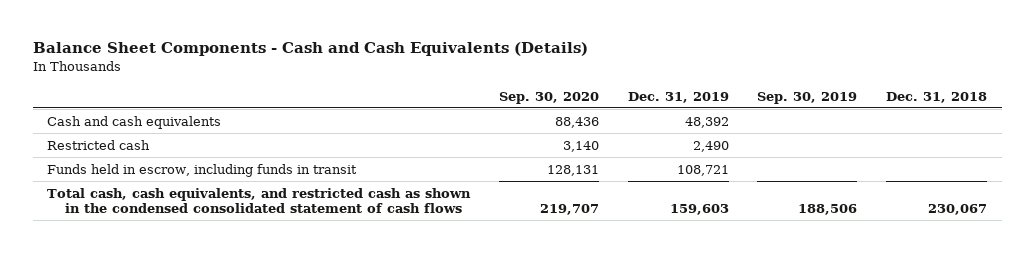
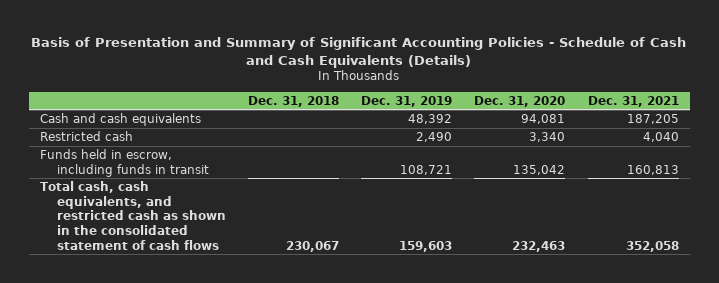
[32,41,588,56] Balance Sheet Components - Cash and Cash Equivalents (Details) -> [31,36,687,68] Basis of Presentation and Summary of Significant Accounting Policies - Schedule of Cash and Cash Equivalents (Details)
[498,91,599,104] Sep. 30, 2020 -> none
[757,91,858,104] Sep. 30, 2019 -> none
none -> [474,95,566,107] Dec. 31, 2020
none -> [587,95,679,107] Dec. 31, 2021
[46,187,471,213] Total cash, cash equivalents, and restricted cash as shown in the condensed consolidated statement of cash flows -> [40,180,226,250] Total cash, cash equivalents, and restricted cash as shown in the consolidated statement of cash flows

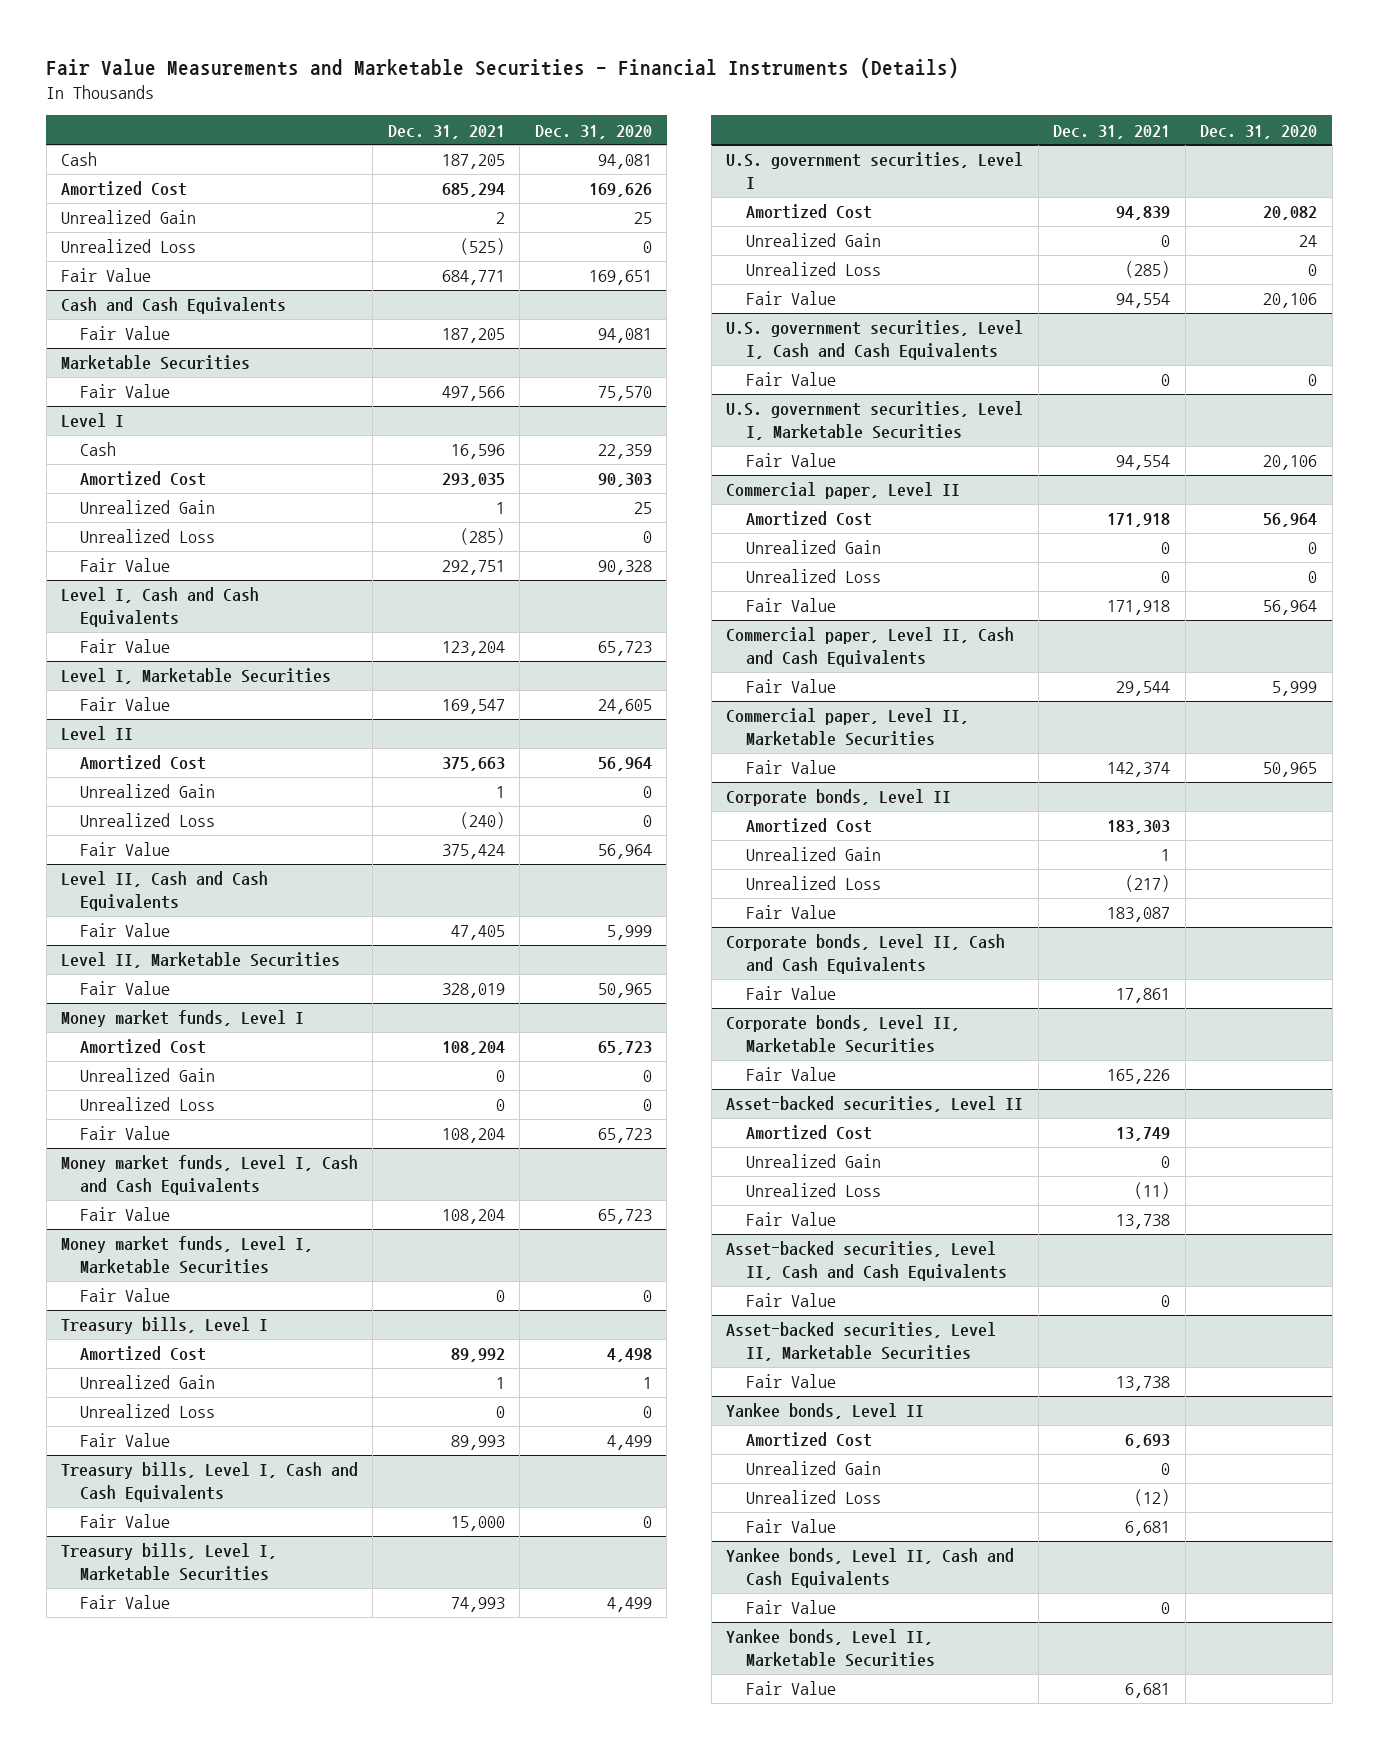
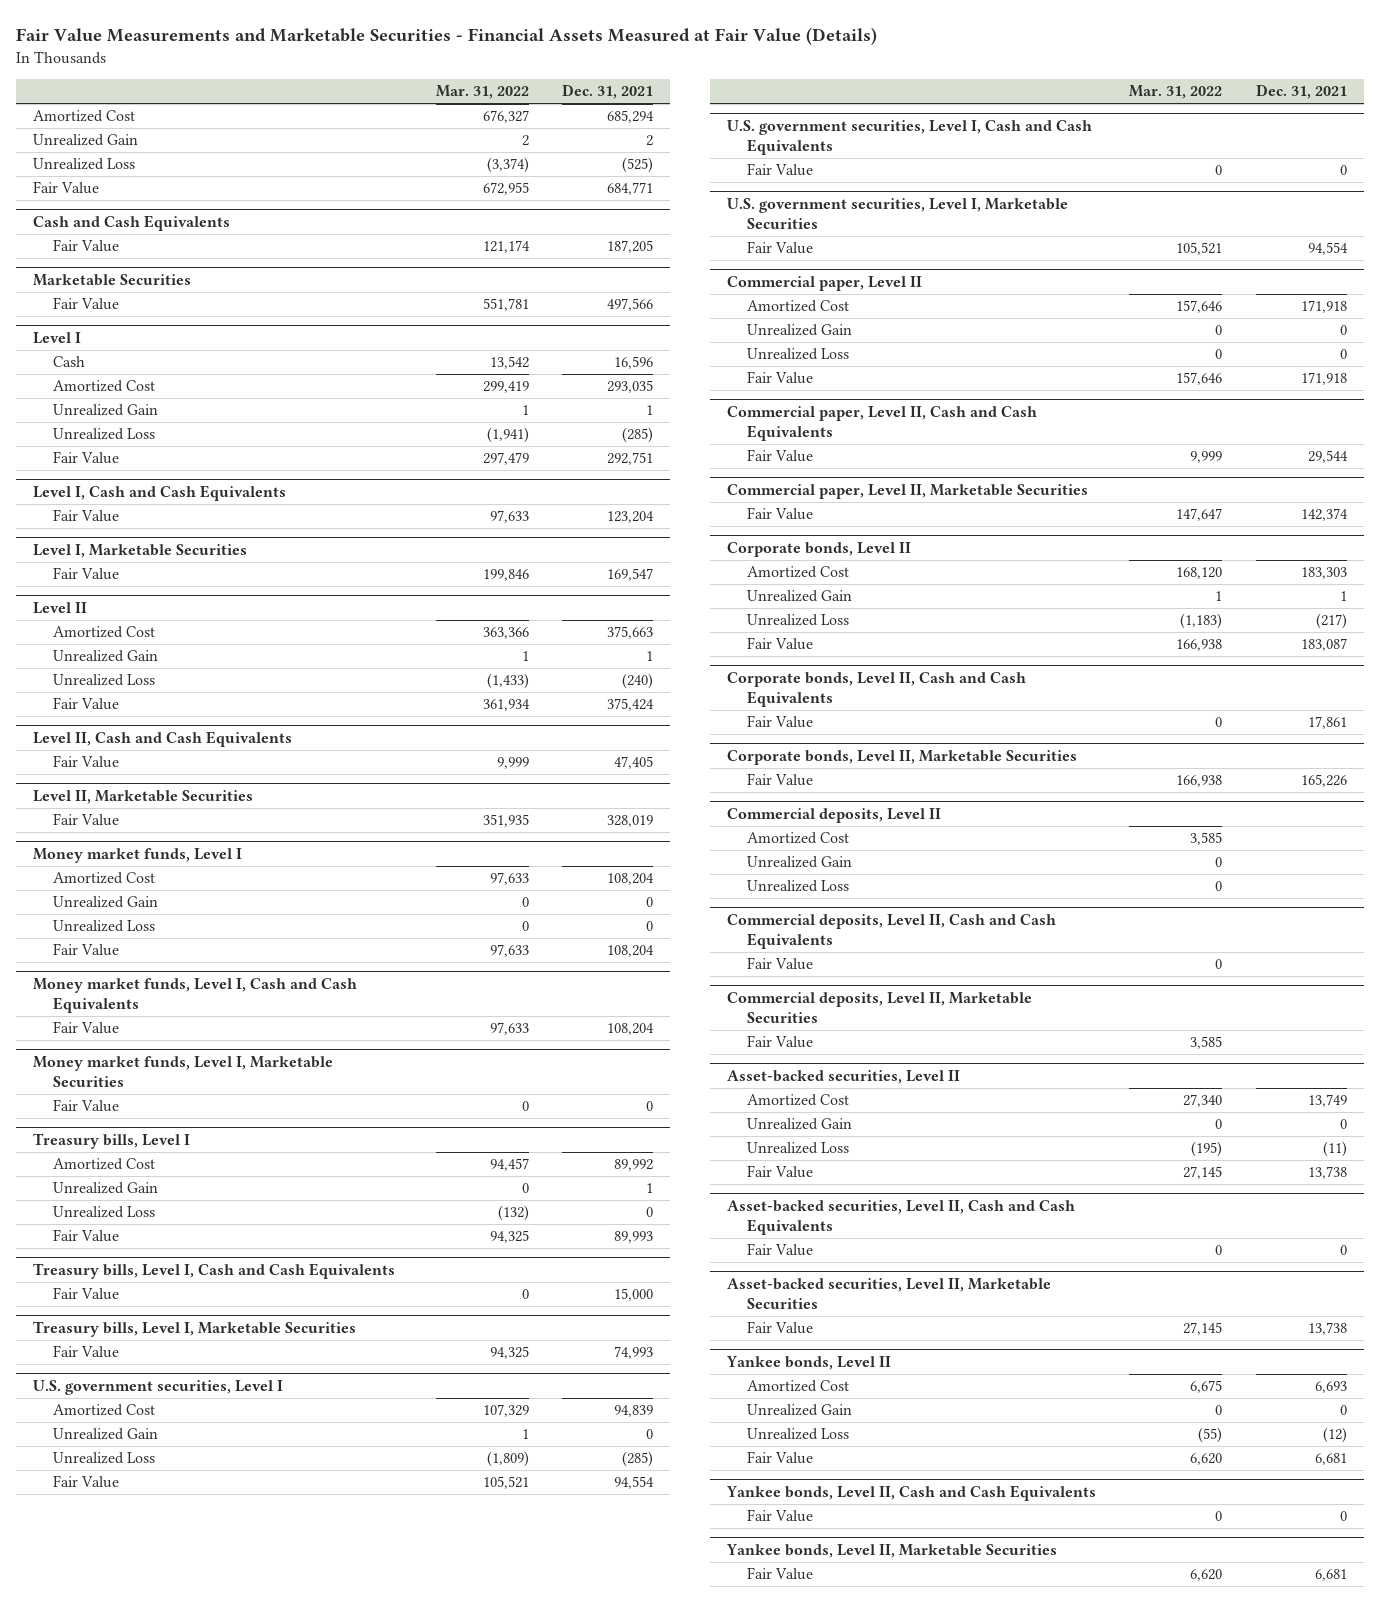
[46,57,960,78] Fair Value Measurements and Marketable Securities - Financial Instruments (Details) -> [16,27,878,46] Fair Value Measurements and Marketable Securities - Financial Assets Measured at Fair Value (Details)
[534,124,652,139] Dec. 31, 2020 -> none
none -> [435,85,529,100] Mar. 31, 2022
[60,152,97,167] Cash -> none
none -> [726,808,941,824] Commercial deposits, Level II
none -> [747,832,850,845] Amortized Cost
none -> [747,856,853,869] Unrealized Gain
none -> [747,880,850,893] Unrealized Loss
none -> [726,914,1056,950] Commercial deposits, Level II, Cash and Cash Equivalents
none -> [747,957,814,971] Fair Value
none -> [726,992,1032,1024] Commercial deposits, Level II, Marketable Securities
none -> [747,1035,814,1049] Fair Value

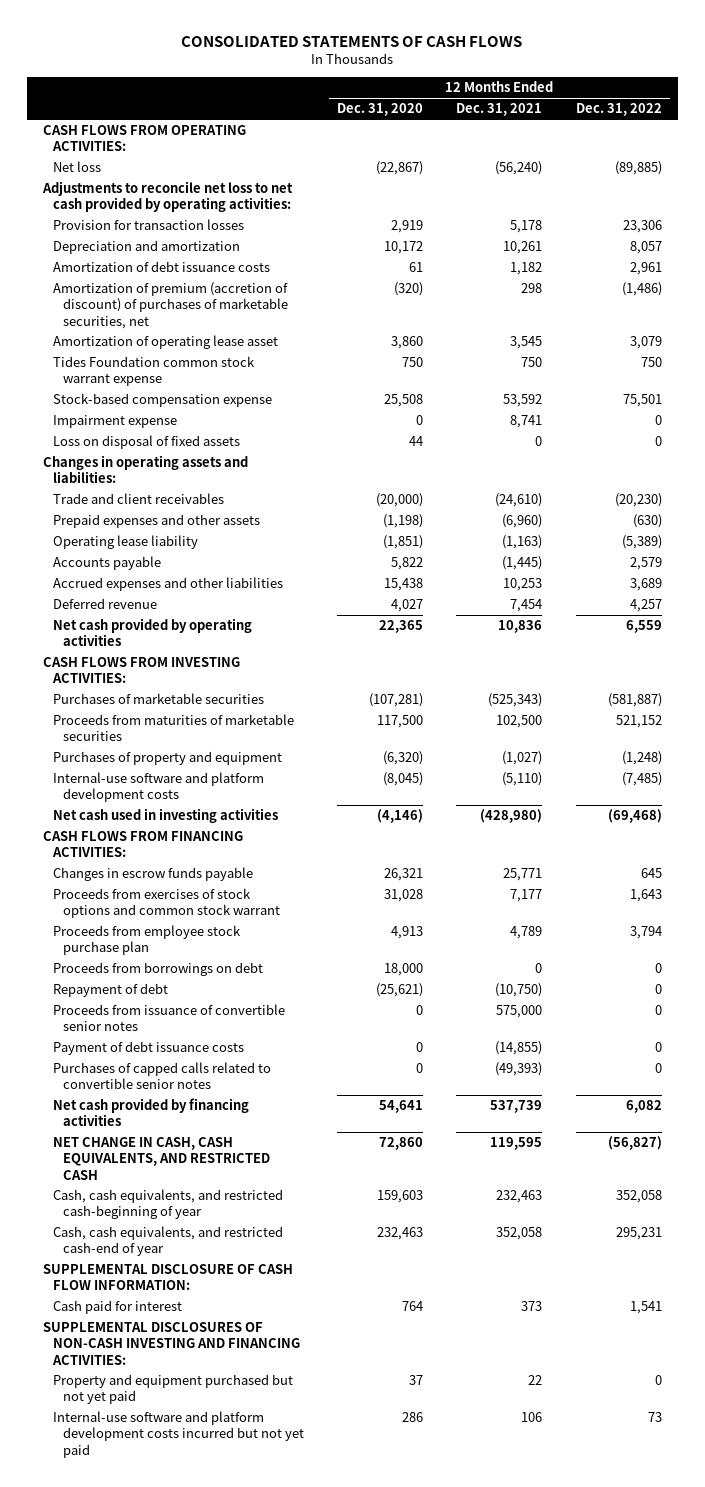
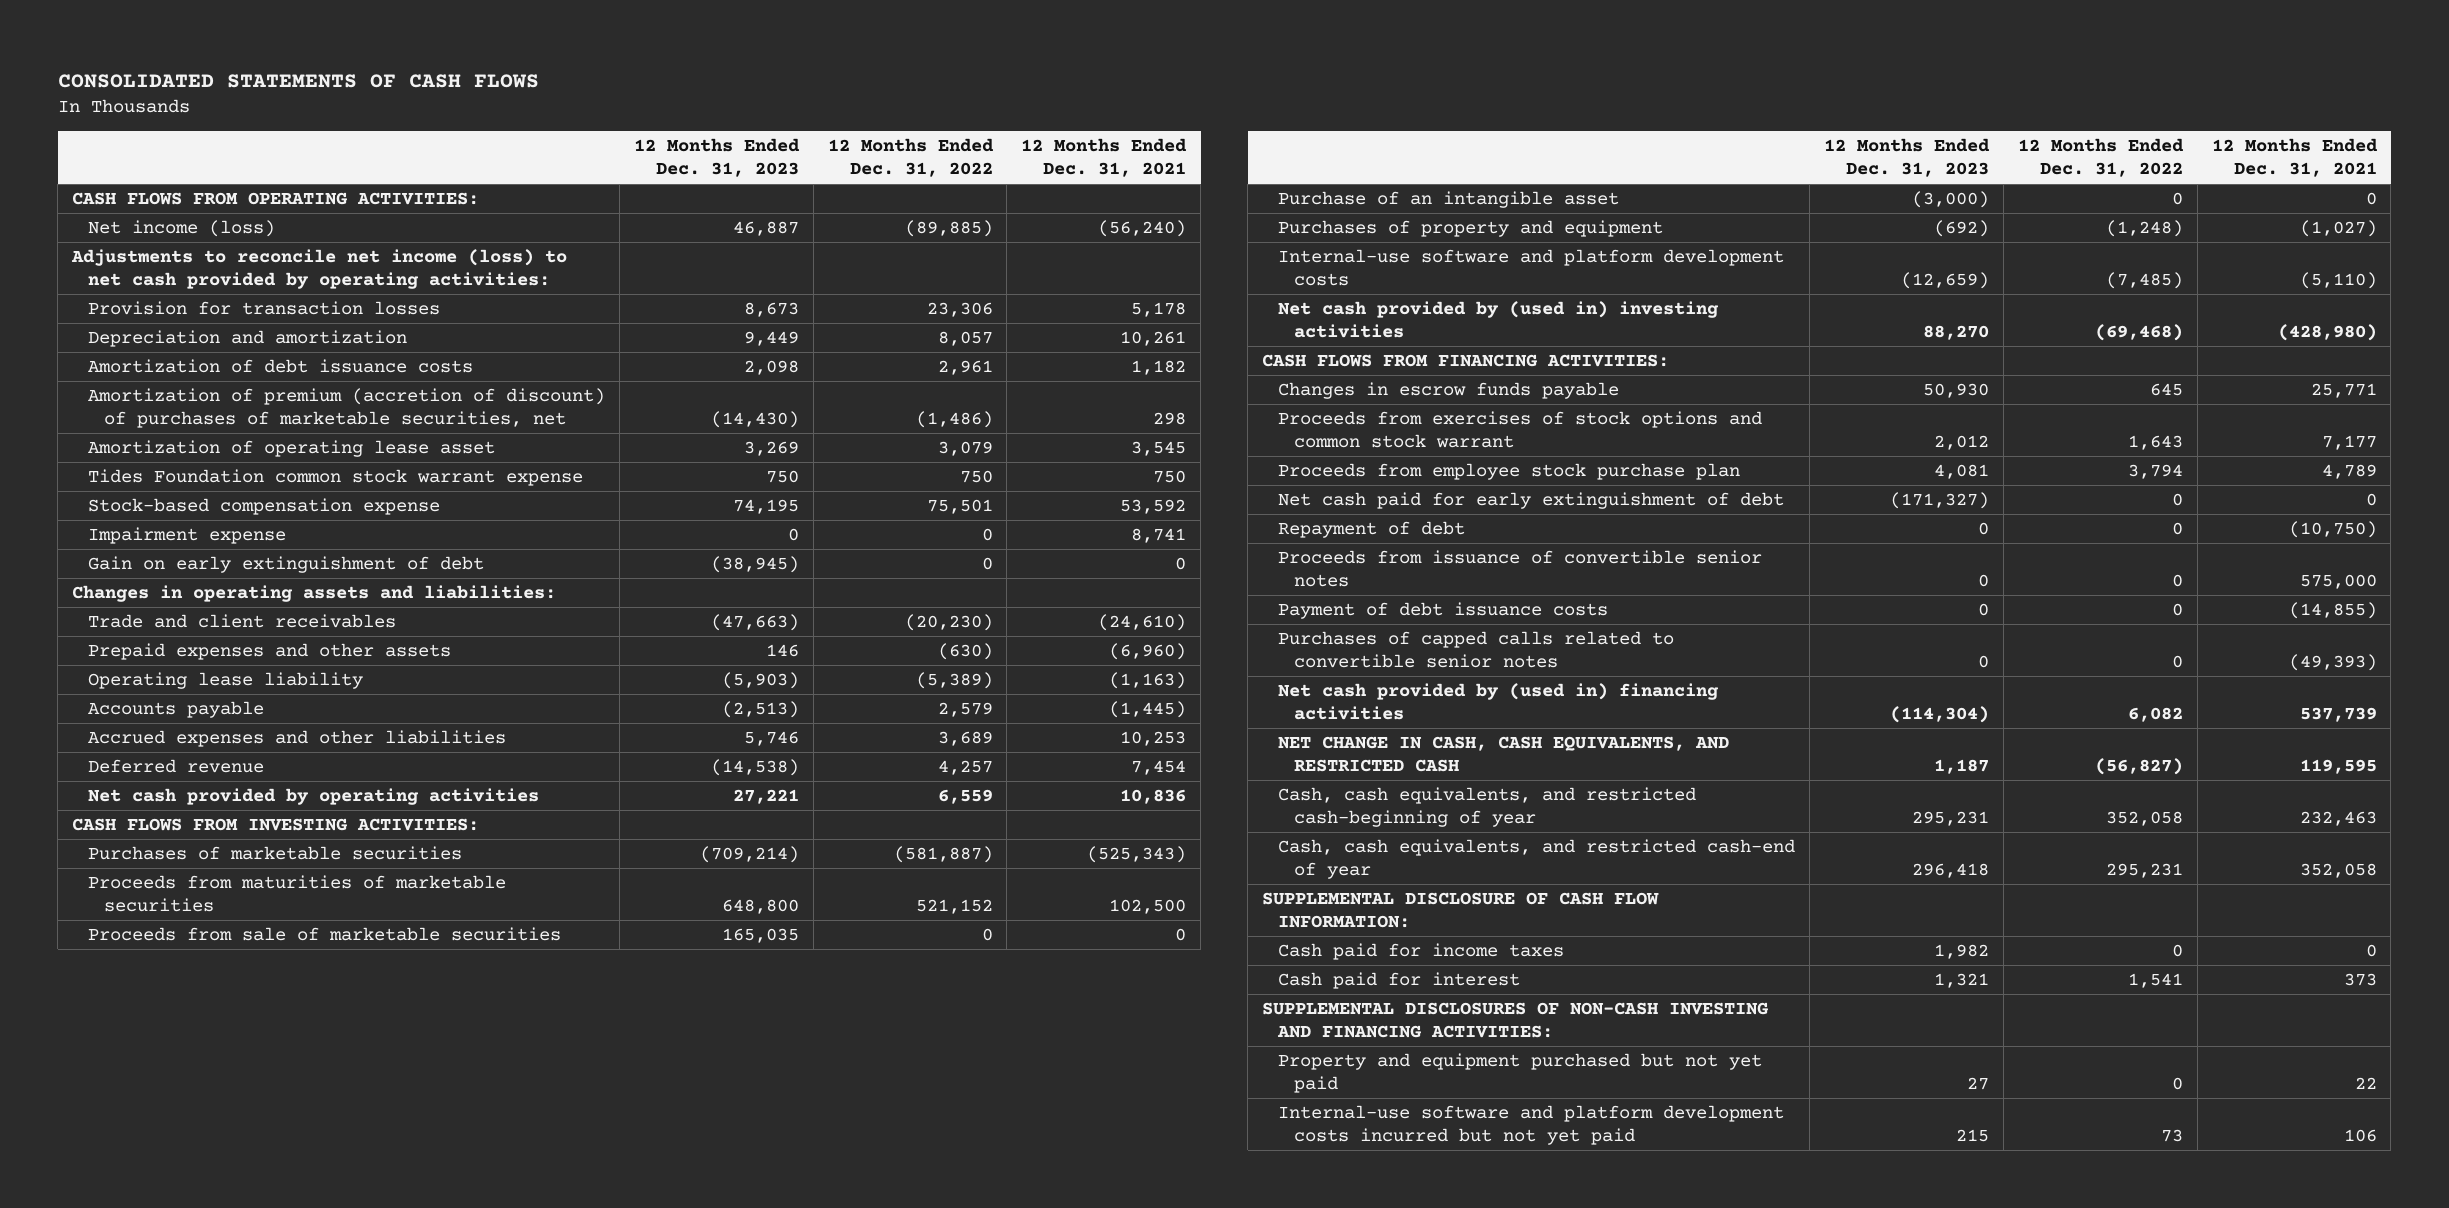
[337,103,424,117] Dec. 31, 2020 -> none
none -> [633,138,800,178] 12 Months Ended Dec. 31, 2023
[53,161,102,173] Net loss -> [88,220,276,238] Net income (loss)
[42,181,294,213] Adjustments to reconcile net loss to net cash provided by operating activities: -> [71,249,568,289] Adjustments to reconcile net income (loss) to net cash provided by operating activities:
[53,435,241,450] Loss on disposal of fixed assets -> none
none -> [88,556,485,574] Gain on early extinguishment of debt
none -> [88,927,562,942] Proceeds from sale of marketable securities
none -> [1278,191,1620,209] Purchase of an intangible asset
[53,808,279,824] Net cash used in investing activities -> [1278,301,1720,338] Net cash provided by (used in) investing activities
[53,962,264,977] Proceeds from borrowings on debt -> none
none -> [1278,492,1785,510] Net cash paid for early extinguishment of debt
[53,1098,250,1127] Net cash provided by financing activities -> [1278,683,1720,720] Net cash provided by (used in) financing activities
none -> [1278,943,1565,961] Cash paid for income taxes

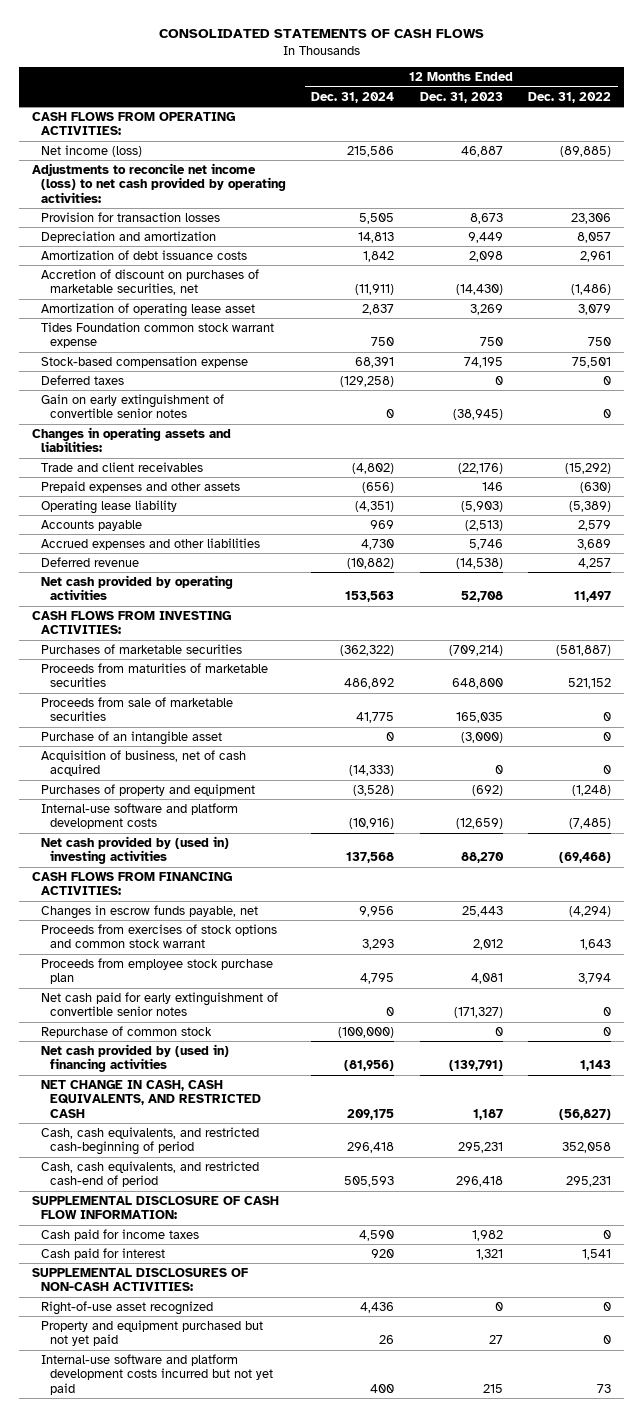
[1021,138,1188,178] 12 Months Ended Dec. 31, 2021 -> none
none -> [311,91,395,103] Dec. 31, 2024
[88,388,606,428] Amortization of premium (accretion of discount) of purchases of marketable securities, net -> [40,268,259,296] Accretion of discount on purchases of marketable securities, net
[88,527,287,545] Impairment expense -> none
none -> [40,374,124,385] Deferred taxes
[88,556,485,574] Gain on early extinguishment of debt -> [40,393,224,419] Gain on early extinguishment of convertible senior notes
[710,614,799,632] (47,663) -> [457,462,503,474] (22,176)
[904,614,993,632] (20,230) -> [565,462,612,474] (15,292)
[732,789,799,805] 27,221 -> [460,591,503,603] 52,708
[937,789,993,805] 6,559 -> [574,591,612,603] 11,497
none -> [40,749,246,777] Acquisition of business, net of cash acquired
[1278,382,1620,400] Changes in escrow funds payable -> [40,904,258,919] Changes in escrow funds payable, net
[1923,383,1990,399] 50,930 -> [461,905,503,917] 25,443
[2149,383,2183,397] 645 -> [569,905,612,917] (4,294)
[1278,521,1466,539] Repayment of debt -> none
[1278,550,1763,587] Proceeds from issuance of convertible senior notes -> none
[1278,602,1609,620] Payment of debt issuance costs -> none
[1278,631,1675,668] Purchases of capped calls related to convertible senior notes -> none
[1278,492,1785,510] Net cash paid for early extinguishment of debt -> [40,991,278,1017] Net cash paid for early extinguishment of convertible senior notes
none -> [40,1025,212,1038] Repurchase of common stock
[1890,705,1990,723] (114,304) -> [448,1060,503,1072] (139,791)
[2127,706,2183,722] 6,082 -> [580,1060,612,1072] 1,143
[1278,787,1697,827] Cash, cash equivalents, and restricted cash-beginning of year -> [40,1126,259,1156] Cash, cash equivalents, and restricted cash-beginning of period
[1278,839,1796,879] Cash, cash equivalents, and restricted cash-end of year -> [40,1160,259,1188] Cash, cash equivalents, and restricted cash-end of period
[1262,1002,1770,1038] SUPPLEMENTAL DISCLOSURES OF NON-CASH INVESTING AND FINANCING ACTIVITIES: -> [31,1267,248,1292] SUPPLEMENTAL DISCLOSURES OF NON-CASH ACTIVITIES:
none -> [40,1300,213,1315] Right-of-use asset recognized

